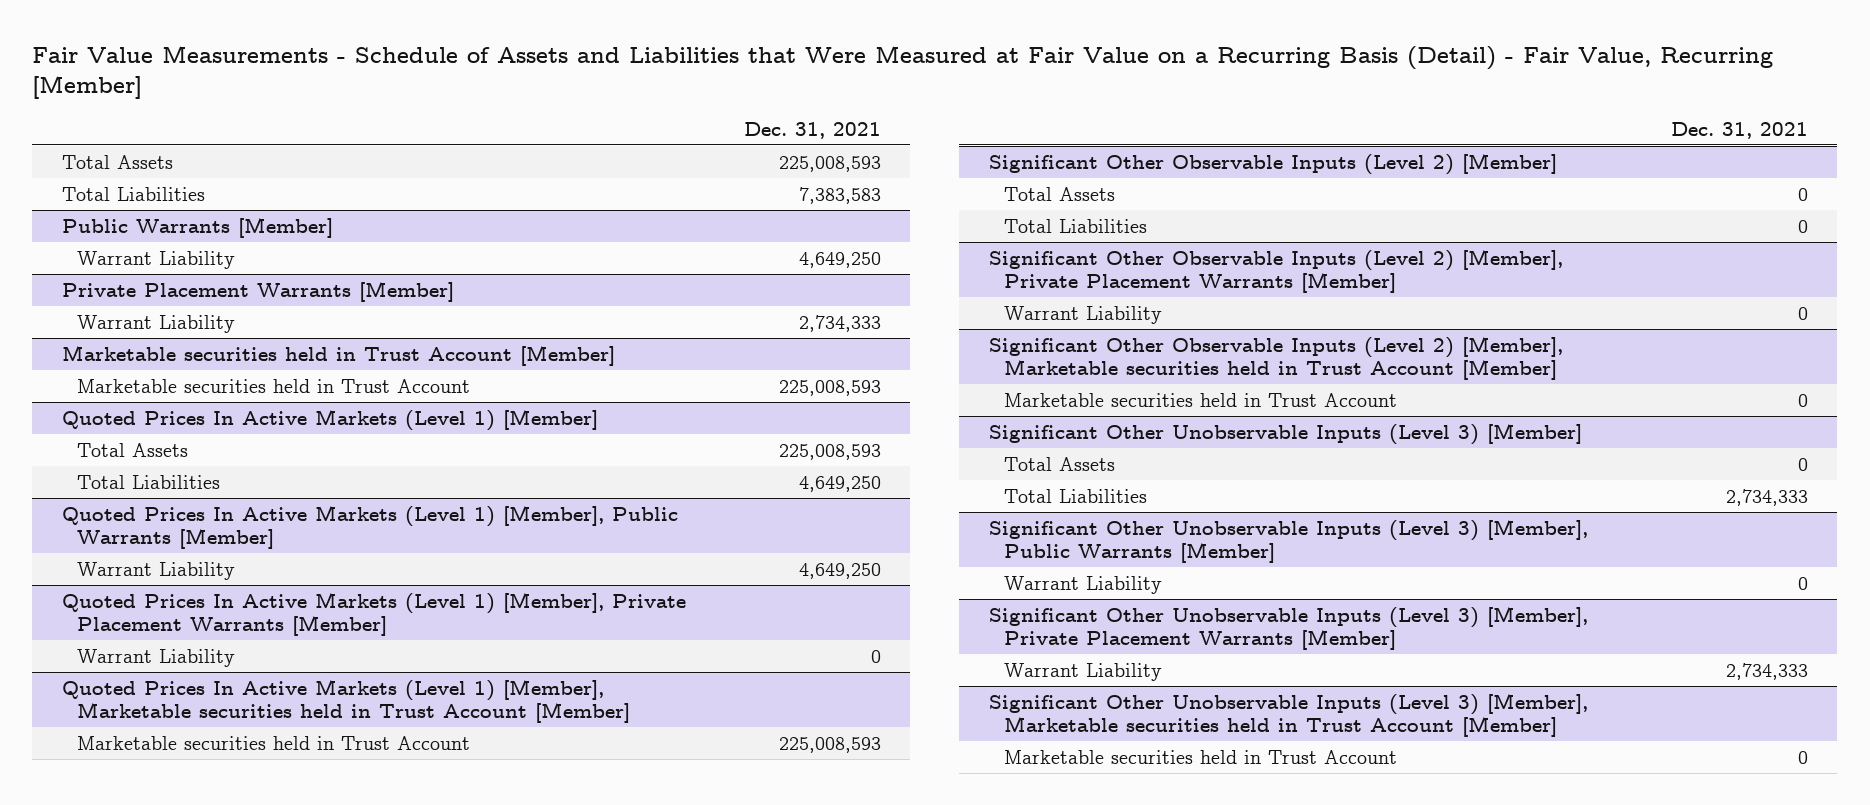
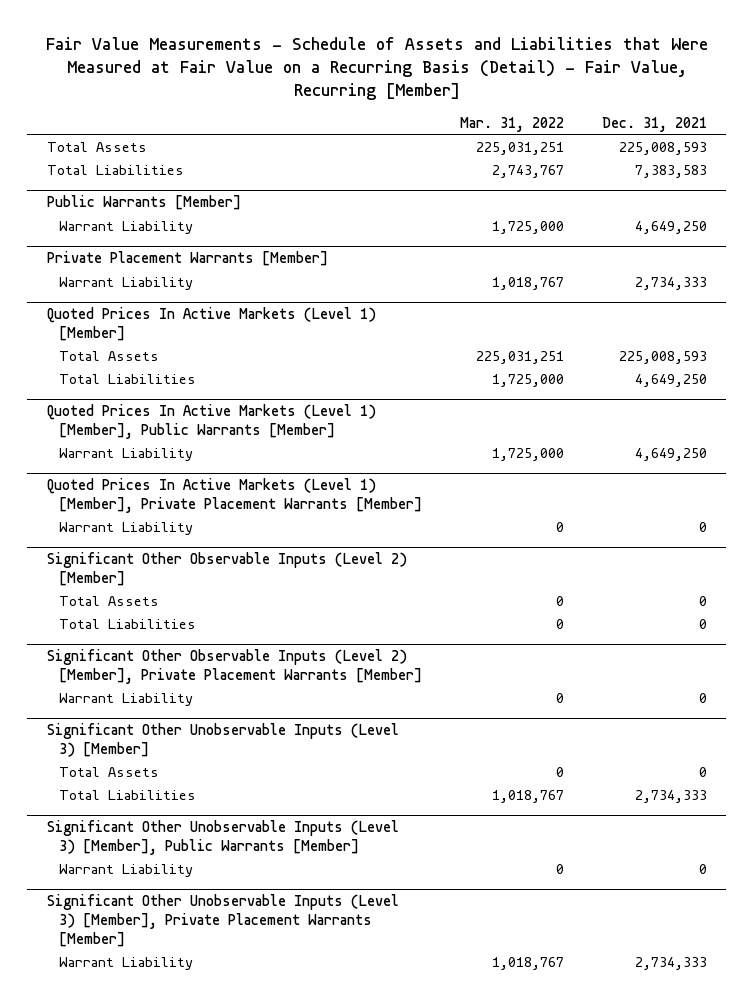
none -> [459,116,564,132] Mar. 31, 2022
[61,344,615,366] Marketable securities held in Trust Account [Member] -> none
[77,378,471,393] Marketable securities held in Trust Account -> none
[61,678,631,723] Quoted Prices In Active Markets (Level 1) [Member], Marketable securities held in Trust Account [Member] -> none
[77,735,471,750] Marketable securities held in Trust Account -> none
[988,335,1563,380] Significant Other Observable Inputs (Level 2) [Member], Marketable securities held in Trust Account [Member] -> none
[1004,392,1398,407] Marketable securities held in Trust Account -> none
[988,692,1588,737] Significant Other Unobservable Inputs (Level 3) [Member], Marketable securities held in Trust Account [Member] -> none
[1004,749,1398,764] Marketable securities held in Trust Account -> none

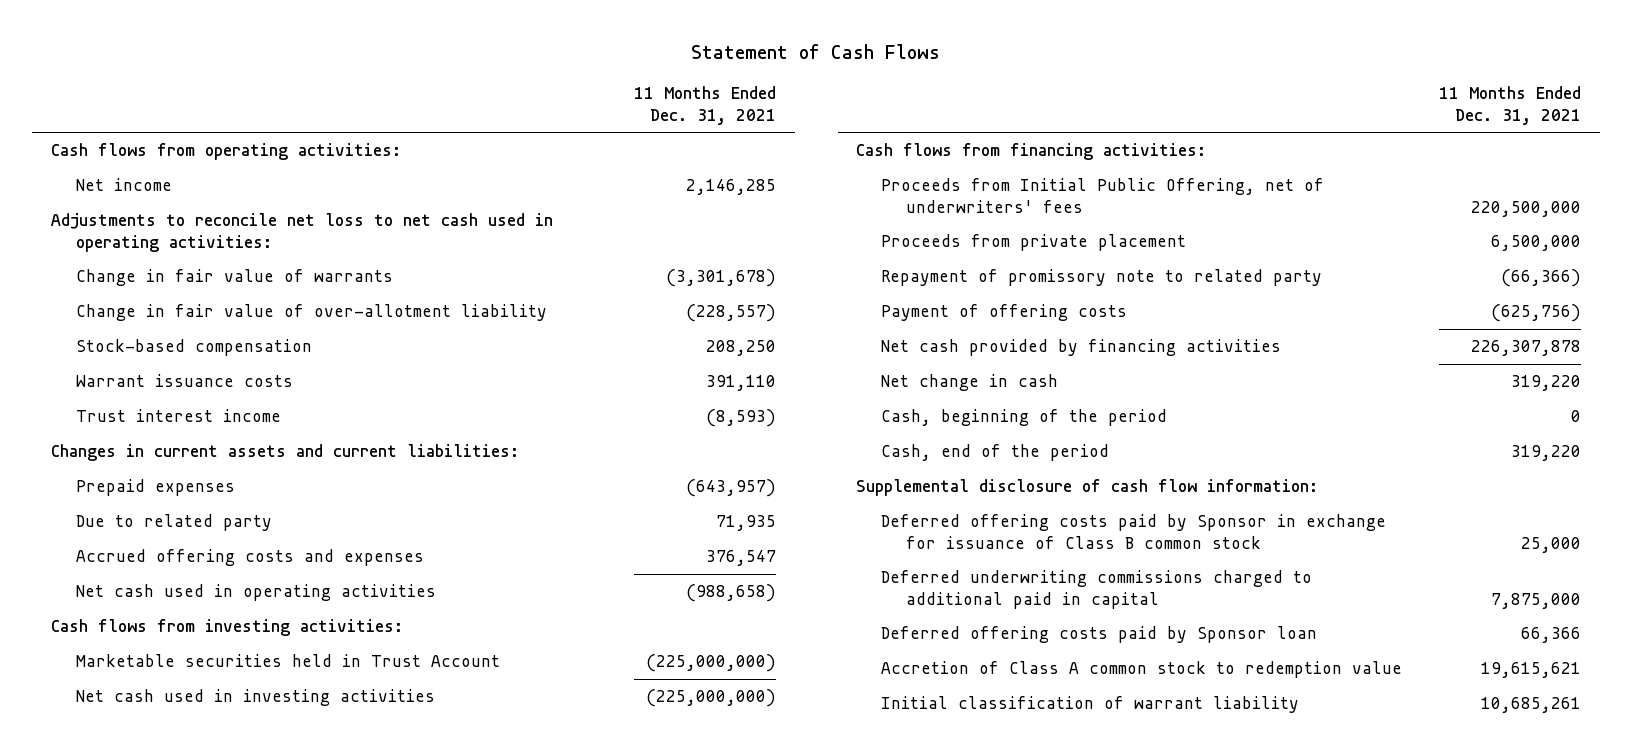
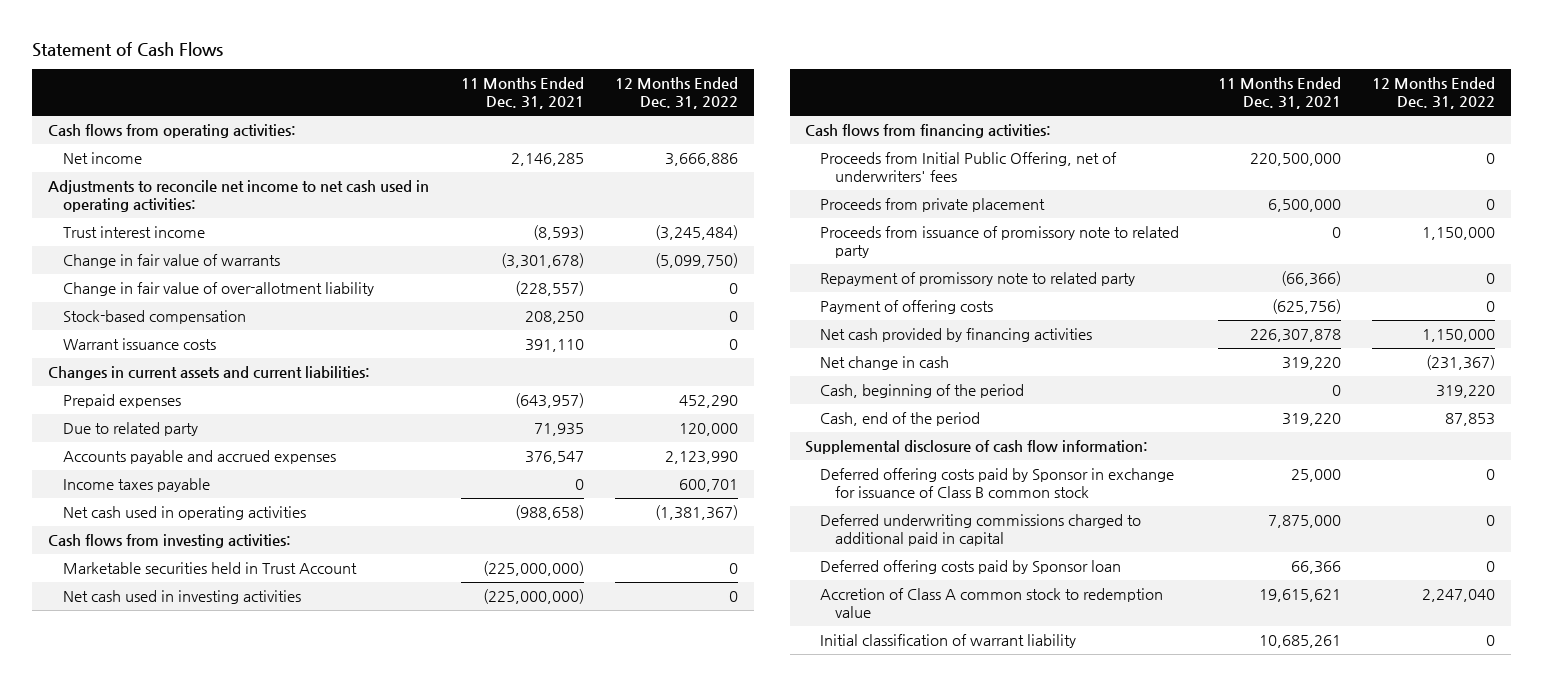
none -> [615,77,739,109] 12 Months Ended Dec. 31, 2022
[50,213,553,252] Adjustments to reconcile net loss to net cash used in operating activities: -> [48,180,430,212] Adjustments to reconcile net income to net cash used in operating activities:
[75,409,281,423] Trust interest income -> [62,226,205,239] Trust interest income
[75,549,424,567] Accrued offering costs and expenses -> [62,450,336,465] Accounts payable and accrued expenses
none -> [62,478,210,493] Income taxes payable
none -> [820,226,1180,258] Proceeds from issuance of promissory note to related party

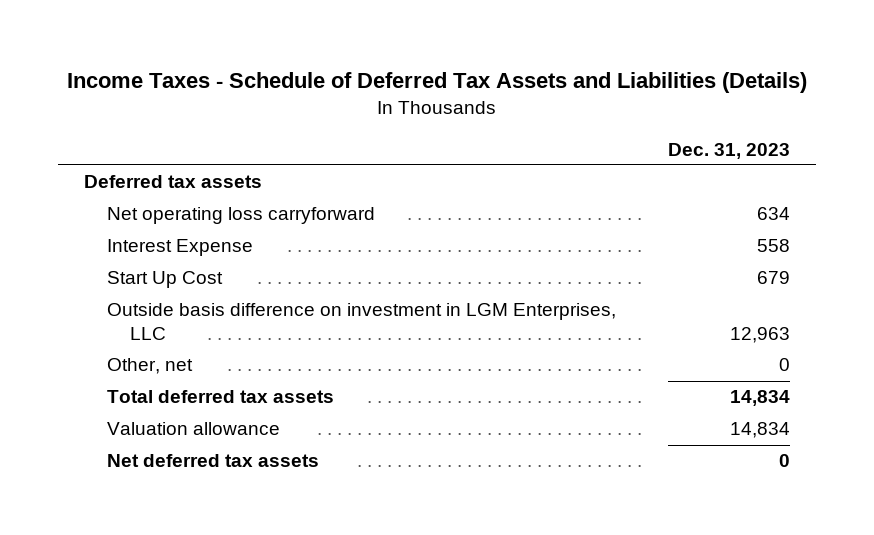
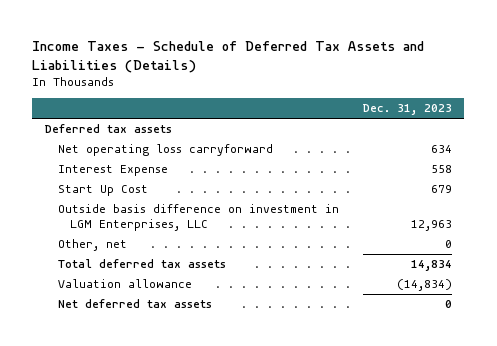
[729,422,790,439] 14,834 -> [397,279,453,292] (14,834)

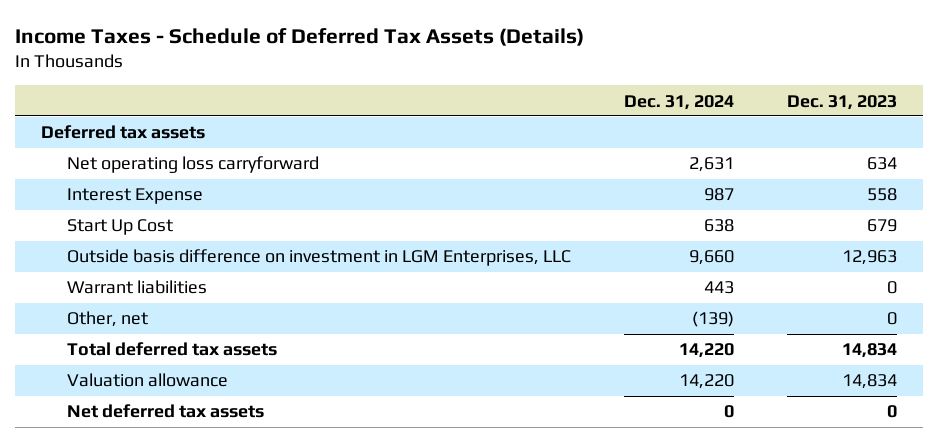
[32,40,425,73] Income Taxes - Schedule of Deferred Tax Assets and Liabilities (Details) -> [14,28,584,47] Income Taxes - Schedule of Deferred Tax Assets (Details)
none -> [623,94,734,110] Dec. 31, 2024
none -> [66,280,207,295] Warrant liabilities
[397,279,453,292] (14,834) -> [841,374,897,390] 14,834

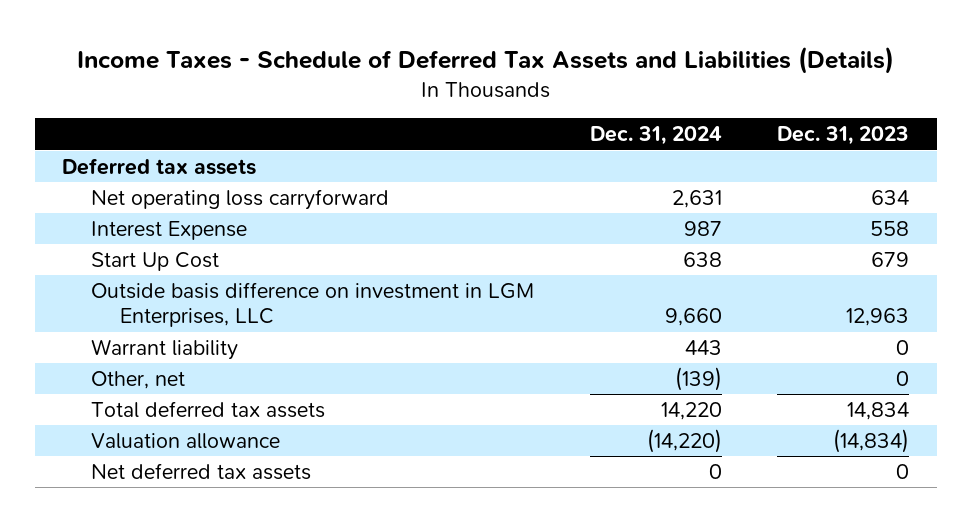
[14,28,584,47] Income Taxes - Schedule of Deferred Tax Assets (Details) -> [76,45,894,74] Income Taxes - Schedule of Deferred Tax Assets and Liabilities (Details)
[66,280,207,295] Warrant liabilities -> [91,338,239,360] Warrant liability
[678,374,734,390] 14,220 -> [646,428,722,453] (14,220)
[841,374,897,390] 14,834 -> [833,428,910,453] (14,834)

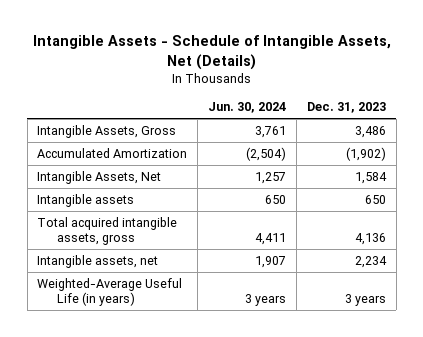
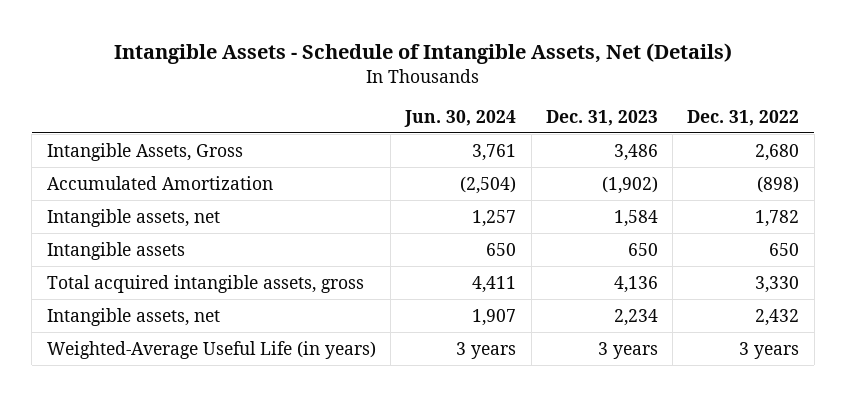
none -> [687,109,800,126] Dec. 31, 2022
[37,170,162,184] Intangible Assets, Net -> [46,208,220,227] Intangible assets, net

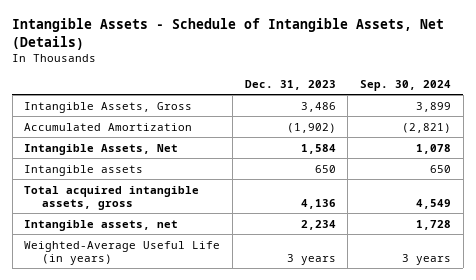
[404,109,517,127] Jun. 30, 2024 -> none
[687,109,800,126] Dec. 31, 2022 -> none
none -> [360,79,452,91] Sep. 30, 2024
[46,208,220,227] Intangible assets, net -> [24,143,179,155] Intangible Assets, Net

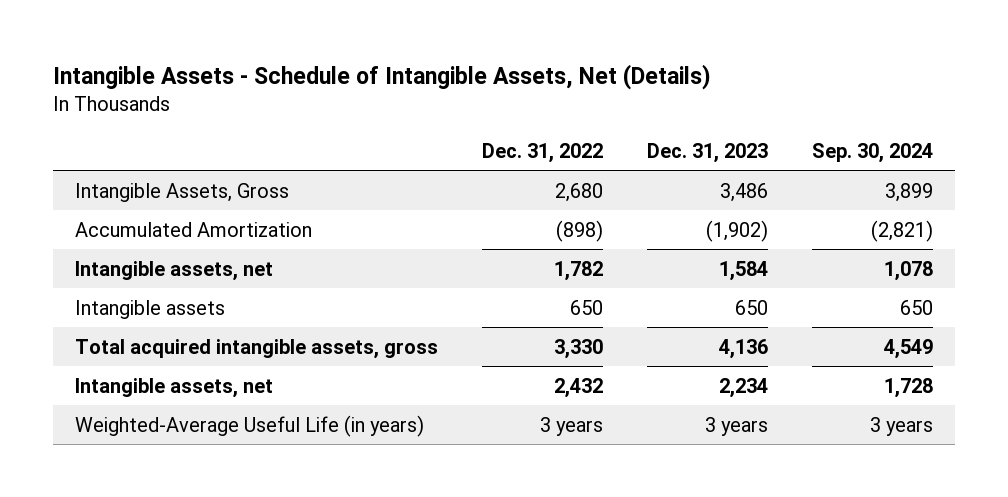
none -> [481,142,603,163] Dec. 31, 2022
[24,143,179,155] Intangible Assets, Net -> [74,260,273,281] Intangible assets, net

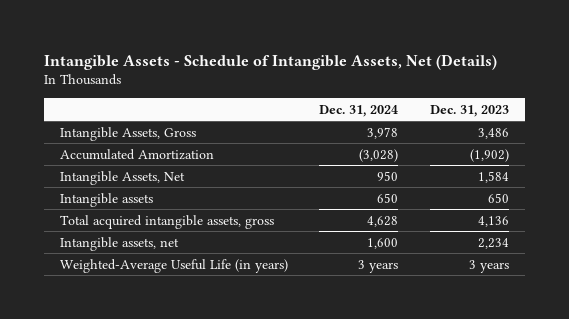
[481,142,603,163] Dec. 31, 2022 -> none
[811,142,933,163] Sep. 30, 2024 -> none
none -> [319,104,399,117] Dec. 31, 2024
[74,260,273,281] Intangible assets, net -> [59,170,185,185] Intangible Assets, Net

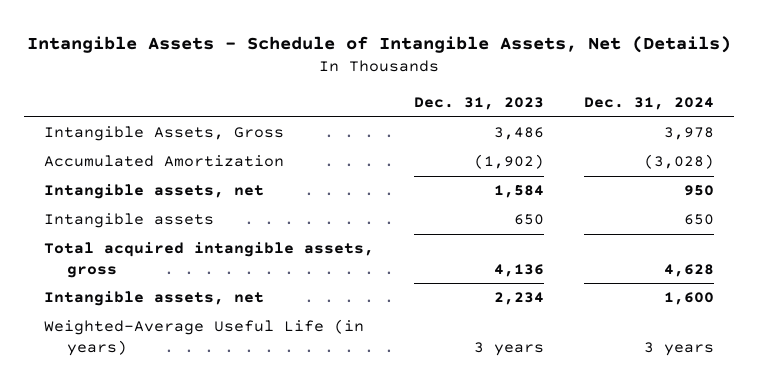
[59,170,185,185] Intangible Assets, Net -> [43,184,264,200] Intangible assets, net

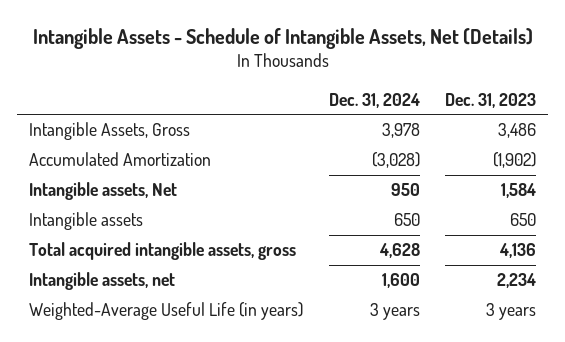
[43,184,264,200] Intangible assets, net -> [29,182,178,201] Intangible assets, Net

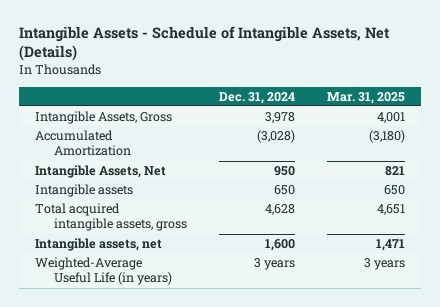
[444,92,536,108] Dec. 31, 2023 -> none
none -> [327,91,406,104] Mar. 31, 2025
[29,182,178,201] Intangible assets, Net -> [34,165,166,179] Intangible Assets, Net

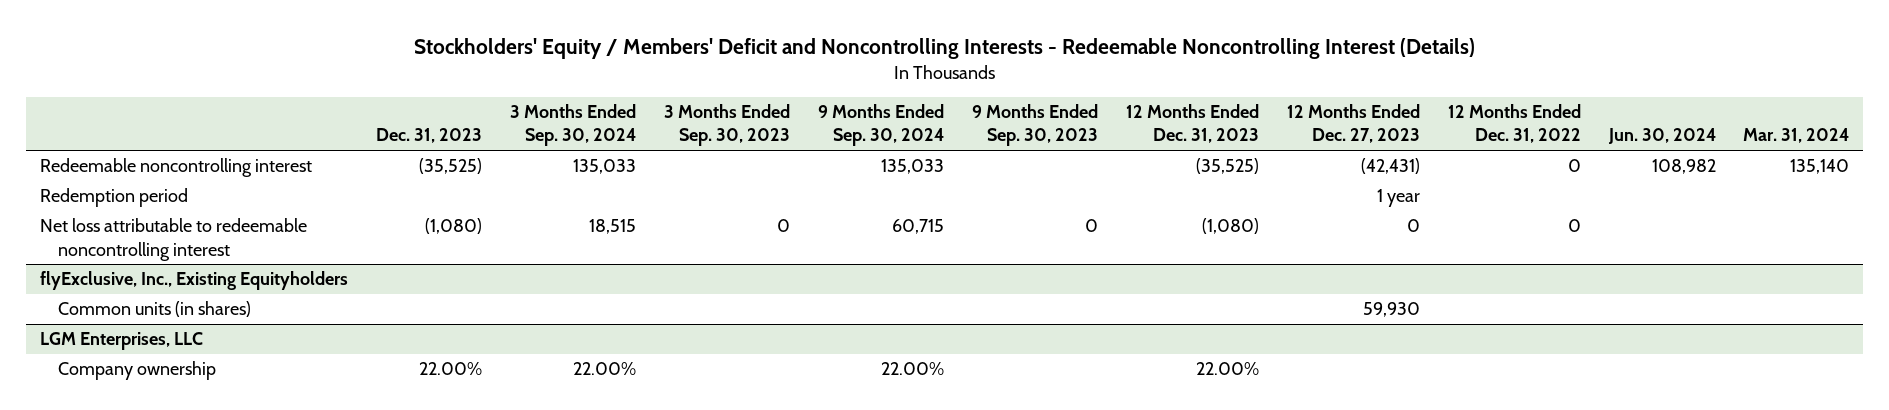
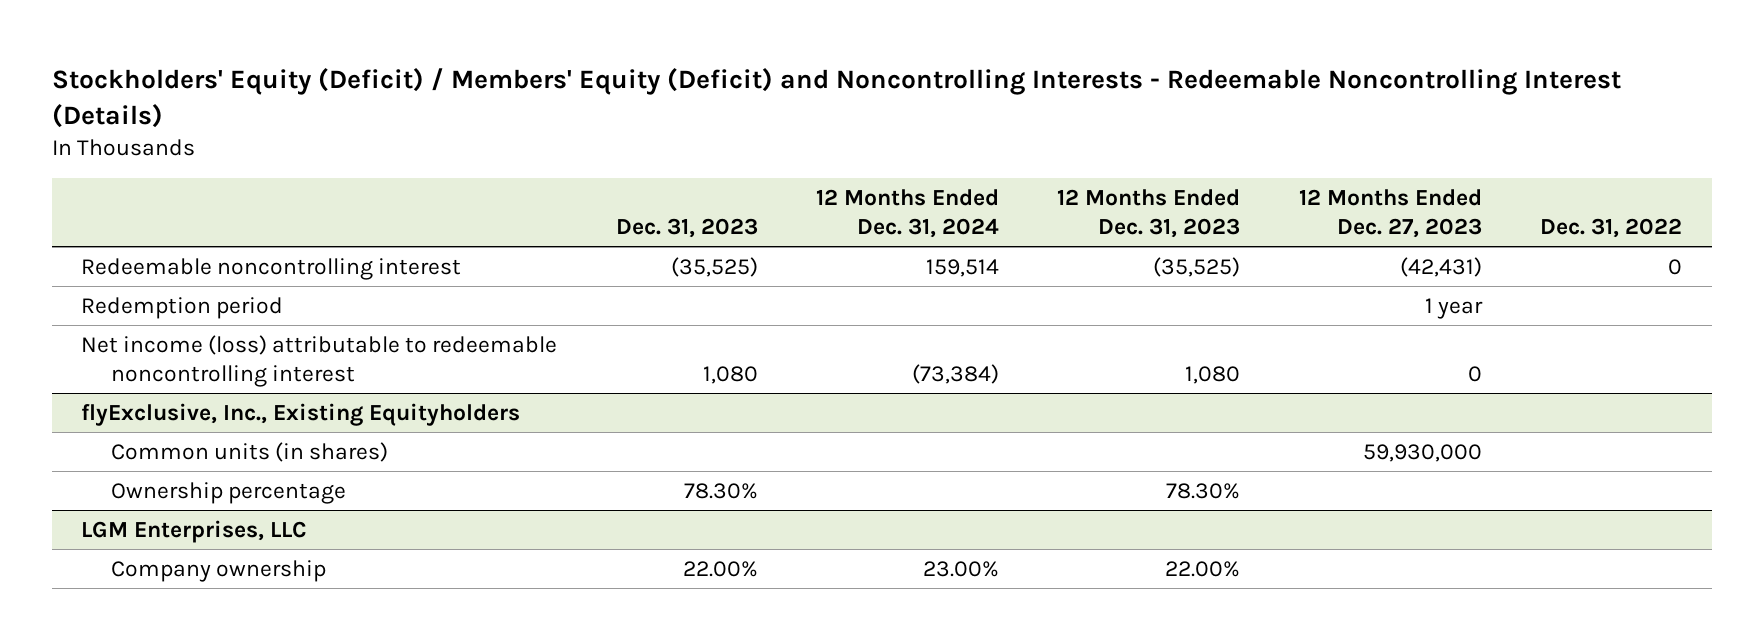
[413,37,1475,59] Stockholders' Equity / Members' Deficit and Noncontrolling Interests - Redeemable Noncontrolling Interest (Details) -> [51,67,1621,128] Stockholders' Equity (Deficit) / Members' Equity (Deficit) and Noncontrolling Interests - Redeemable Noncontrolling Interest (Details)
[509,104,636,147] 3 Months Ended Sep. 30, 2024 -> none
[663,104,790,147] 3 Months Ended Sep. 30, 2023 -> none
[817,104,944,147] 9 Months Ended Sep. 30, 2024 -> none
[971,104,1098,147] 9 Months Ended Sep. 30, 2023 -> none
[1447,104,1581,144] 12 Months Ended Dec. 31, 2022 -> none
[1607,128,1716,145] Jun. 30, 2024 -> none
[1743,128,1850,144] Mar. 31, 2024 -> none
none -> [816,188,1000,239] 12 Months Ended Dec. 31, 2024
none -> [1540,218,1683,239] Dec. 31, 2022
[39,218,307,261] Net loss attributable to redeemable noncontrolling interest -> [81,334,558,388] Net income (loss) attributable to redeemable noncontrolling interest
[424,218,482,235] (1,080) -> [702,366,758,385] 1,080
[1201,218,1259,235] (1,080) -> [1185,366,1241,385] 1,080
[1362,302,1420,318] 59,930 -> [1362,443,1482,462] 59,930,000
none -> [111,481,347,504] Ownership percentage

